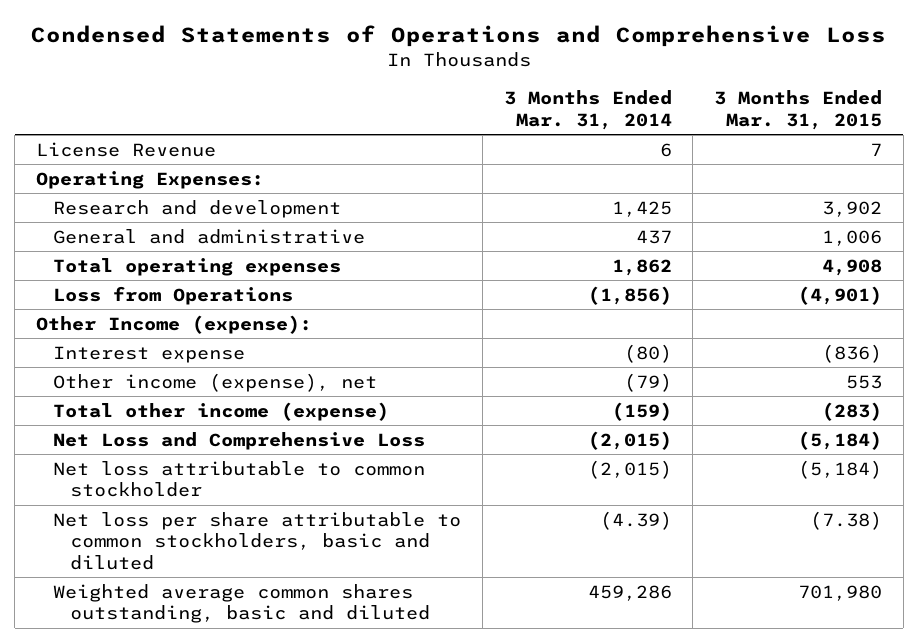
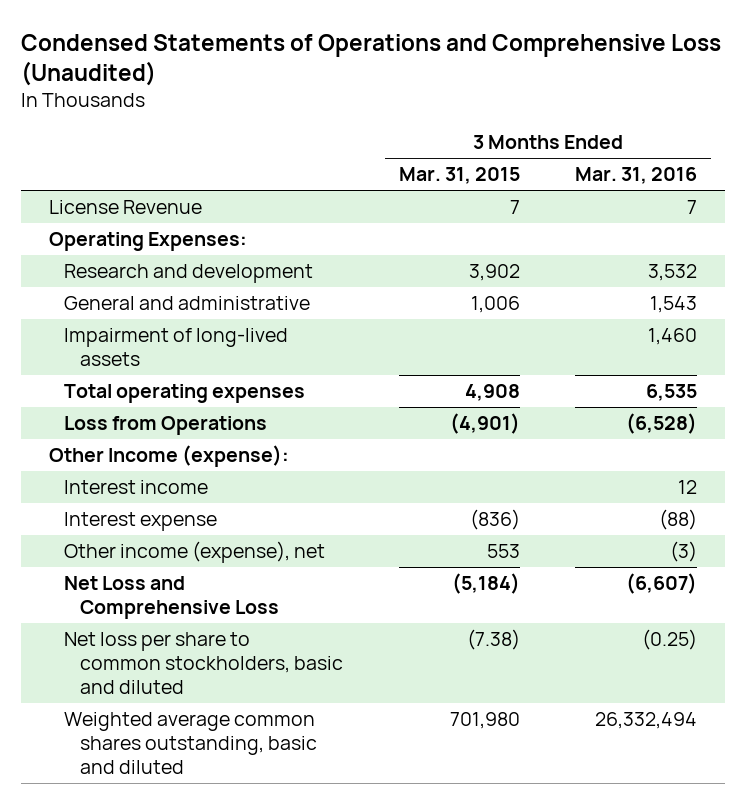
[31,25,887,48] Condensed Statements of Operations and Comprehensive Loss -> [20,33,721,86] Condensed Statements of Operations and Comprehensive Loss (Unaudited)
[503,90,672,131] 3 Months Ended Mar. 31, 2014 -> none
none -> [575,167,698,185] Mar. 31, 2016
none -> [64,328,289,366] Impairment of long-lived assets
none -> [64,480,209,495] Interest income
[53,401,390,421] Total other income (expense) -> none
[53,460,426,498] Net loss attributable to common stockholder -> none
[53,511,462,571] Net loss per share attributable to common stockholders, basic and diluted -> [64,632,343,694] Net loss per share to common stockholders, basic and diluted

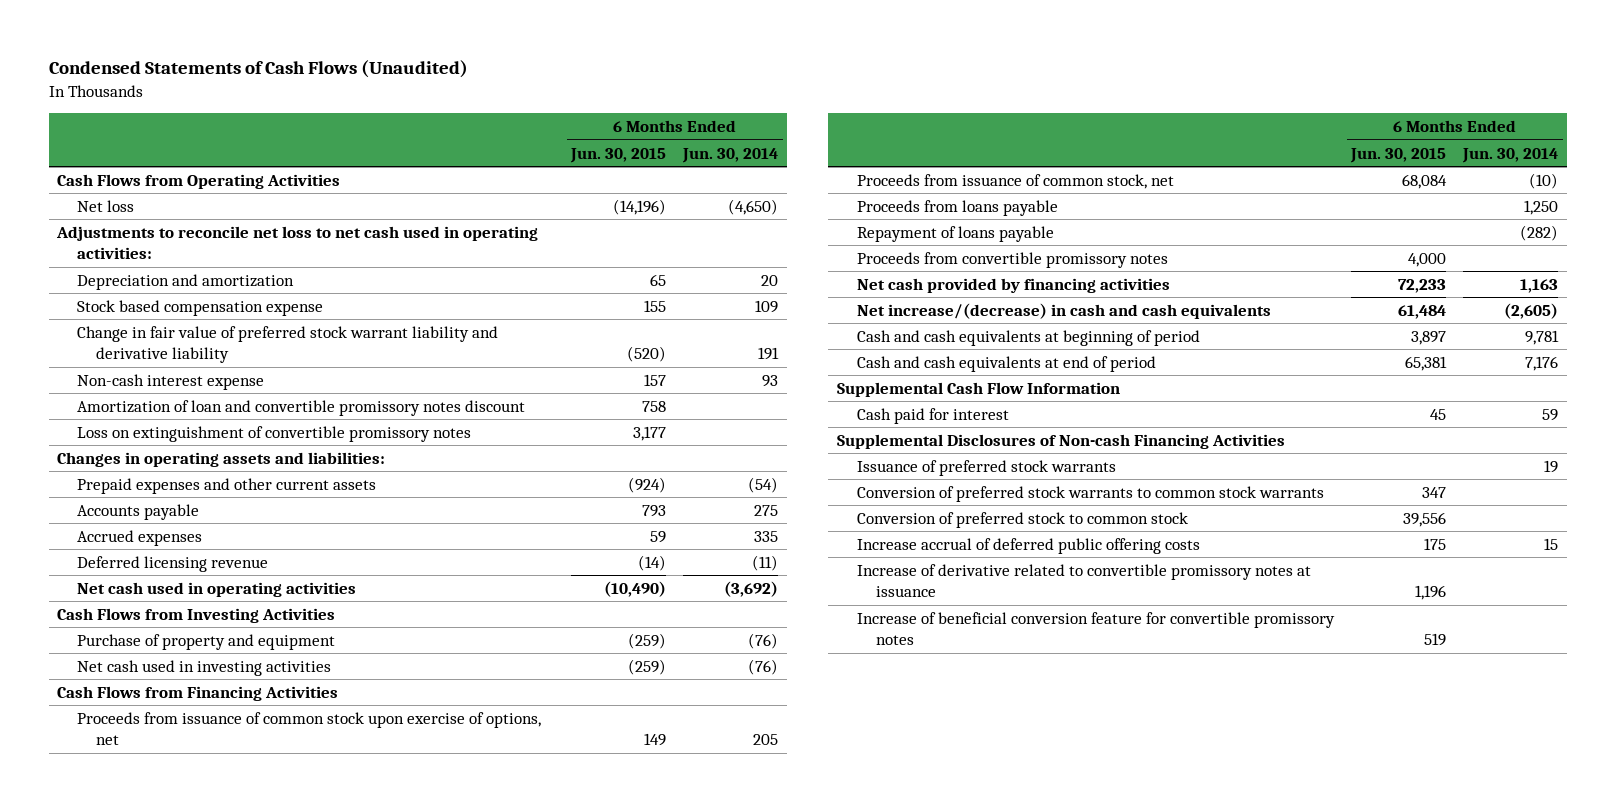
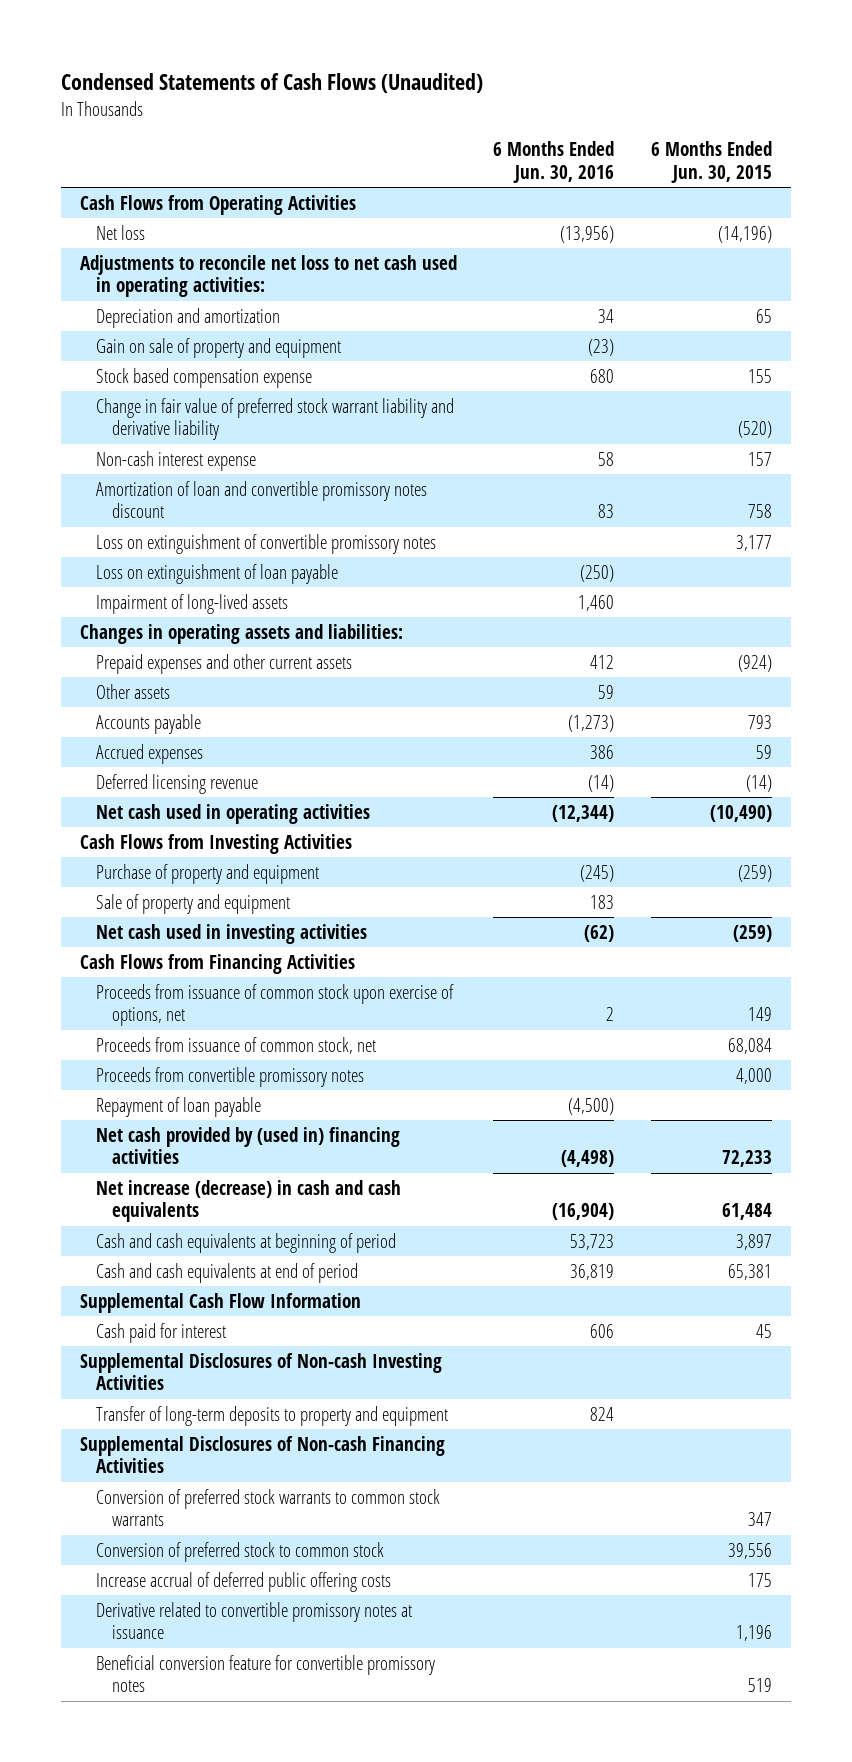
[682,147,779,163] Jun. 30, 2014 -> none
none -> [493,141,615,183] 6 Months Ended Jun. 30, 2016
none -> [95,337,341,358] Gain on sale of property and equipment
none -> [95,563,338,584] Loss on extinguishment of loan payable
none -> [95,593,288,614] Impairment of long-lived assets
none -> [95,683,170,699] Other assets
none -> [95,893,290,914] Sale of property and equipment
[856,199,1058,216] Proceeds from loans payable -> none
[856,225,1054,242] Repayment of loans payable -> none
none -> [95,1096,261,1117] Repayment of loan payable
[856,277,1170,293] Net cash provided by financing activities -> [95,1126,400,1165] Net cash provided by (used in) financing activities
[856,302,1271,319] Net increase/(decrease) in cash and cash equivalents -> [95,1179,401,1223] Net increase (decrease) in cash and cash equivalents
none -> [79,1352,442,1391] Supplemental Disclosures of Non-cash Investing Activities
none -> [95,1405,448,1426] Transfer of long-term deposits to property and equipment
[856,459,1116,476] Issuance of preferred stock warrants -> none
[856,563,1311,598] Increase of derivative related to convertible promissory notes at issuance -> [95,1601,412,1640] Derivative related to convertible promissory notes at issuance
[856,611,1335,646] Increase of beneficial conversion feature for convertible promissory notes -> [95,1654,435,1693] Beneficial conversion feature for convertible promissory notes

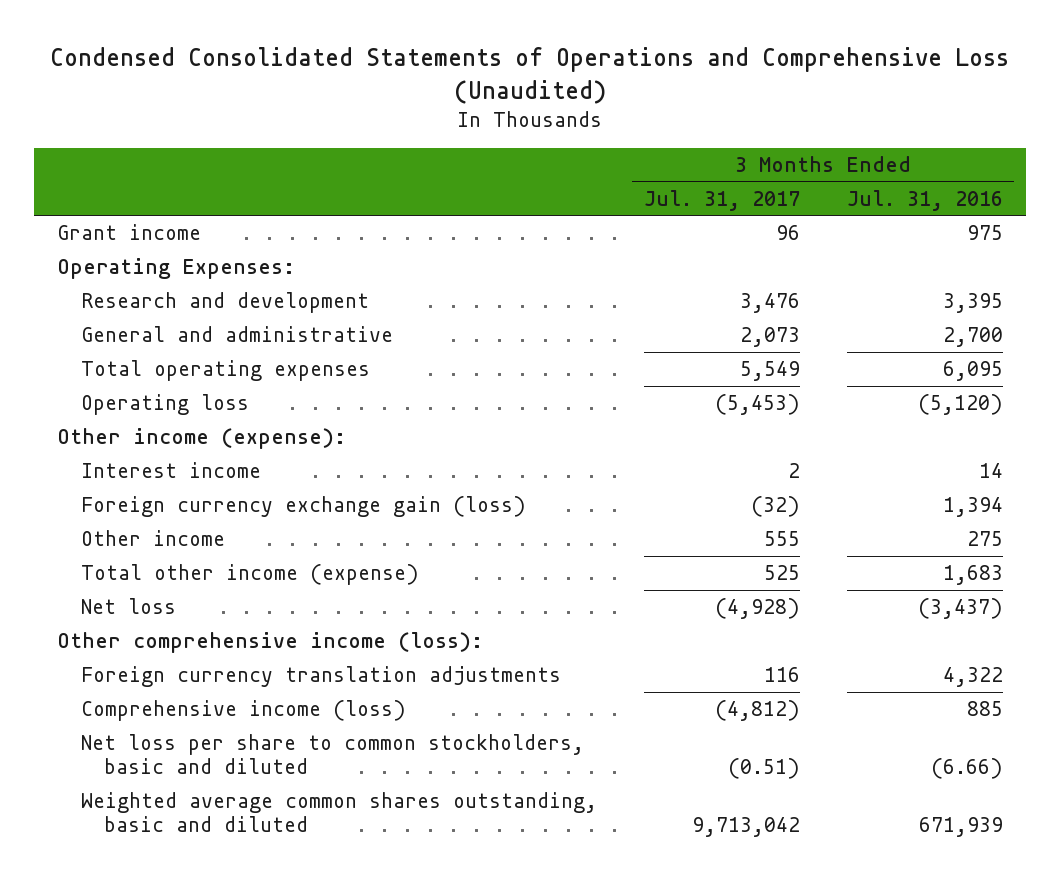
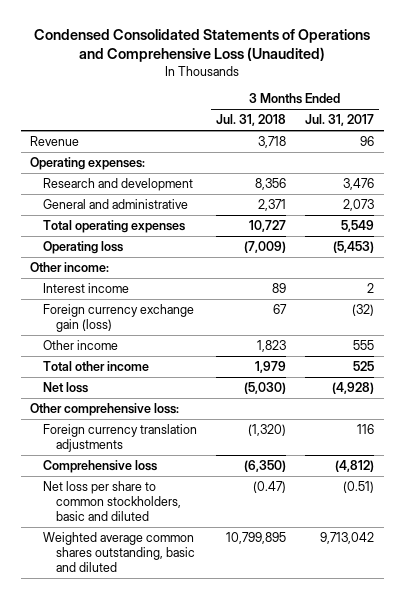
[846,189,1003,211] Jul. 31, 2016 -> none
none -> [216,114,287,127] Jul. 31, 2018
[57,224,202,241] Grant income -> none
none -> [30,136,80,147] Revenue
[57,258,296,280] Operating Expenses: -> [30,157,146,171] Operating expenses:
[57,428,347,450] Other income (expense): -> [30,262,110,273] Other income:
[80,564,419,586] Total other income (expense) -> [43,361,150,372] Total other income
[57,632,484,654] Other comprehensive income (loss): -> [30,403,180,417] Other comprehensive loss:
[80,700,406,722] Comprehensive income (loss) -> [43,460,158,474] Comprehensive loss

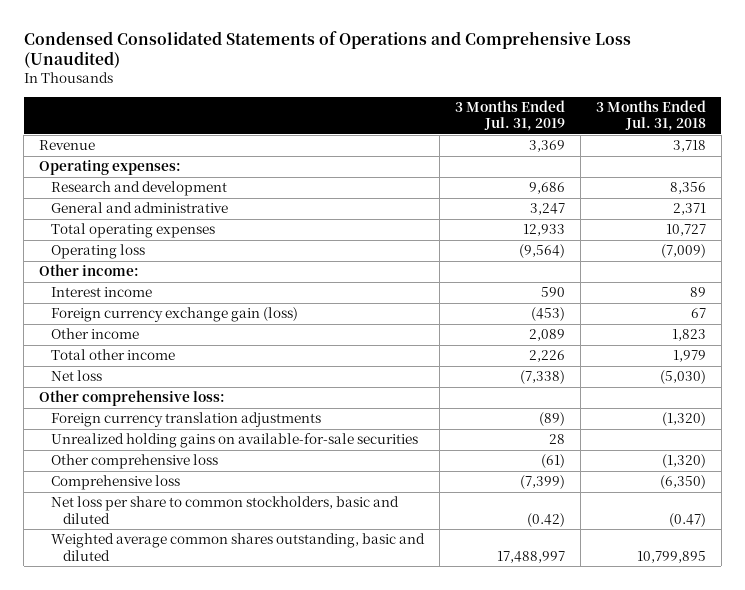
[305,114,375,127] Jul. 31, 2017 -> none
none -> [454,100,565,132] 3 Months Ended Jul. 31, 2019
none -> [51,433,419,449] Unrealized holding gains on available-for-sale securities
none -> [51,454,219,470] Other comprehensive loss

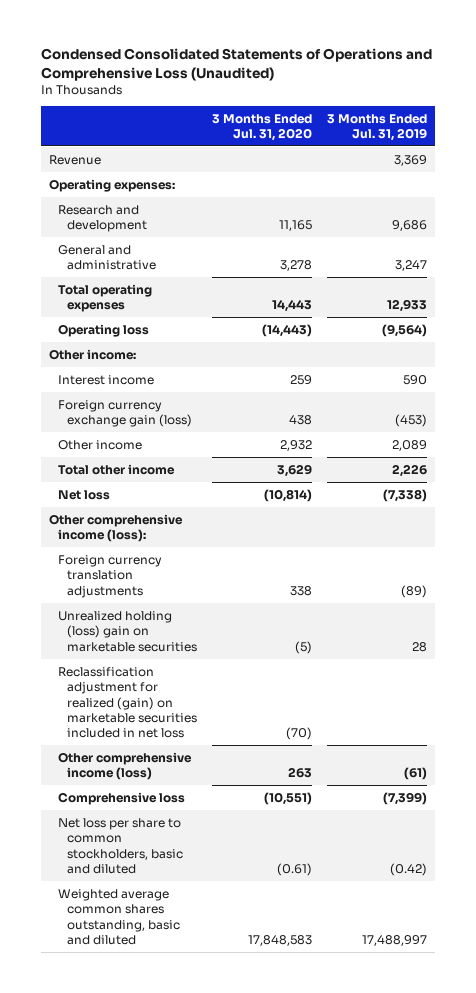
[595,100,706,132] 3 Months Ended Jul. 31, 2018 -> none
none -> [212,113,313,142] 3 Months Ended Jul. 31, 2020
[39,390,226,407] Other comprehensive loss: -> [48,513,183,543] Other comprehensive income (loss):
[51,433,419,449] Unrealized holding gains on available-for-sale securities -> [57,610,197,652] Unrealized holding (loss) gain on marketable securities
none -> [57,666,197,739] Reclassification adjustment for realized (gain) on marketable securities included in net loss
[51,454,219,470] Other comprehensive loss -> [57,751,192,781] Other comprehensive income (loss)

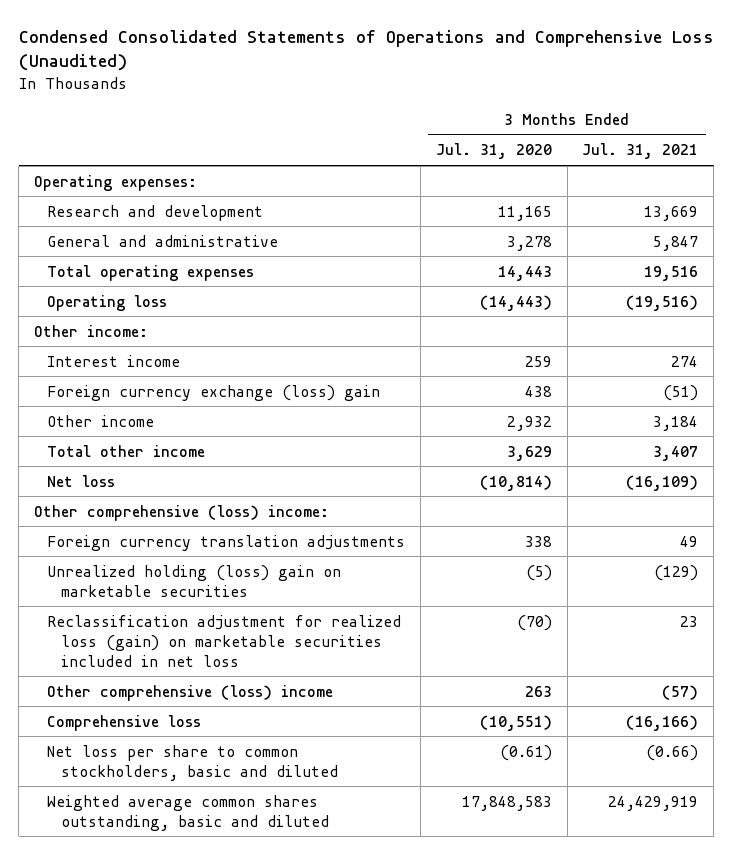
[327,113,428,142] 3 Months Ended Jul. 31, 2019 -> none
none -> [582,143,699,160] Jul. 31, 2021
[48,154,101,165] Revenue -> none
[57,399,192,428] Foreign currency exchange gain (loss) -> [47,384,381,401] Foreign currency exchange (loss) gain
[48,513,183,543] Other comprehensive income (loss): -> [33,504,329,521] Other comprehensive (loss) income:
[57,666,197,739] Reclassification adjustment for realized (gain) on marketable securities included in net loss -> [47,614,402,667] Reclassification adjustment for realized loss (gain) on marketable securities included in net loss
[57,751,192,781] Other comprehensive income (loss) -> [47,684,334,701] Other comprehensive (loss) income

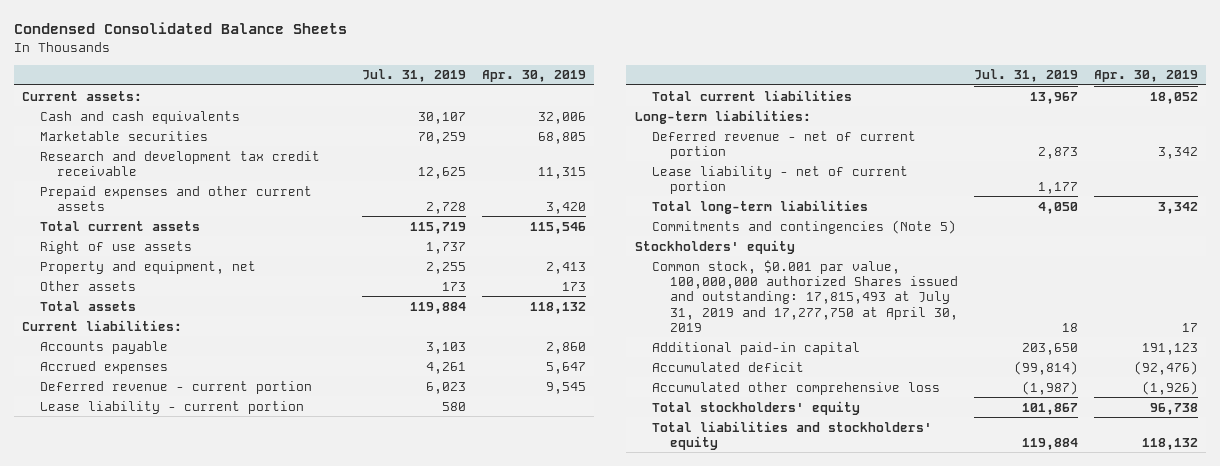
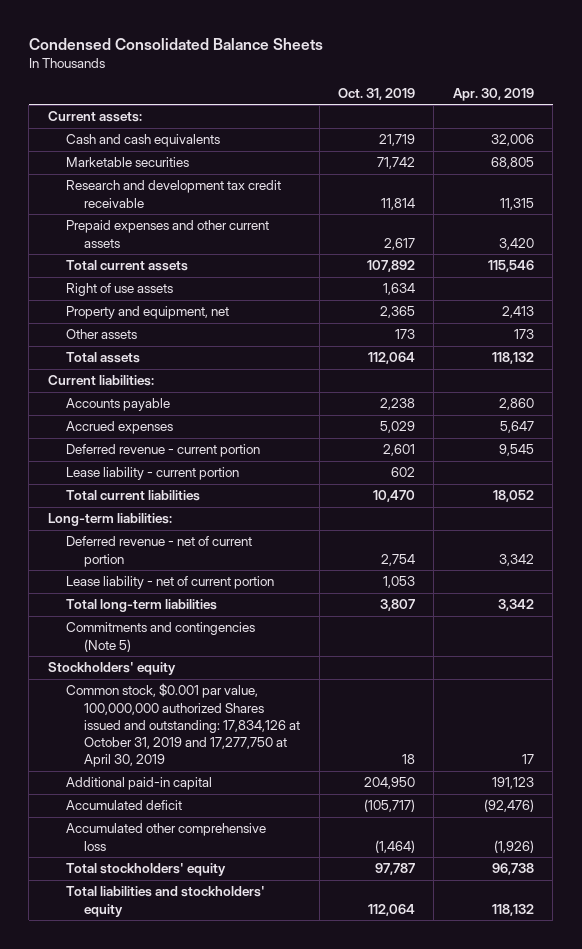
[361,69,466,83] Jul. 31, 2019 -> none
none -> [337,87,415,100] Oct. 31, 2019
[652,259,959,332] Common stock, $0.001 par value, 100,000,000 authorized Shares issued and outstanding: 17,815,493 at July 31, 2019 and 17,277,750 at April 30, 2019 -> [65,683,301,768] Common stock, $0.001 par value, 100,000,000 authorized Shares issued and outstanding: 17,834,126 at October 31, 2019 and 17,277,750 at April 30, 2019

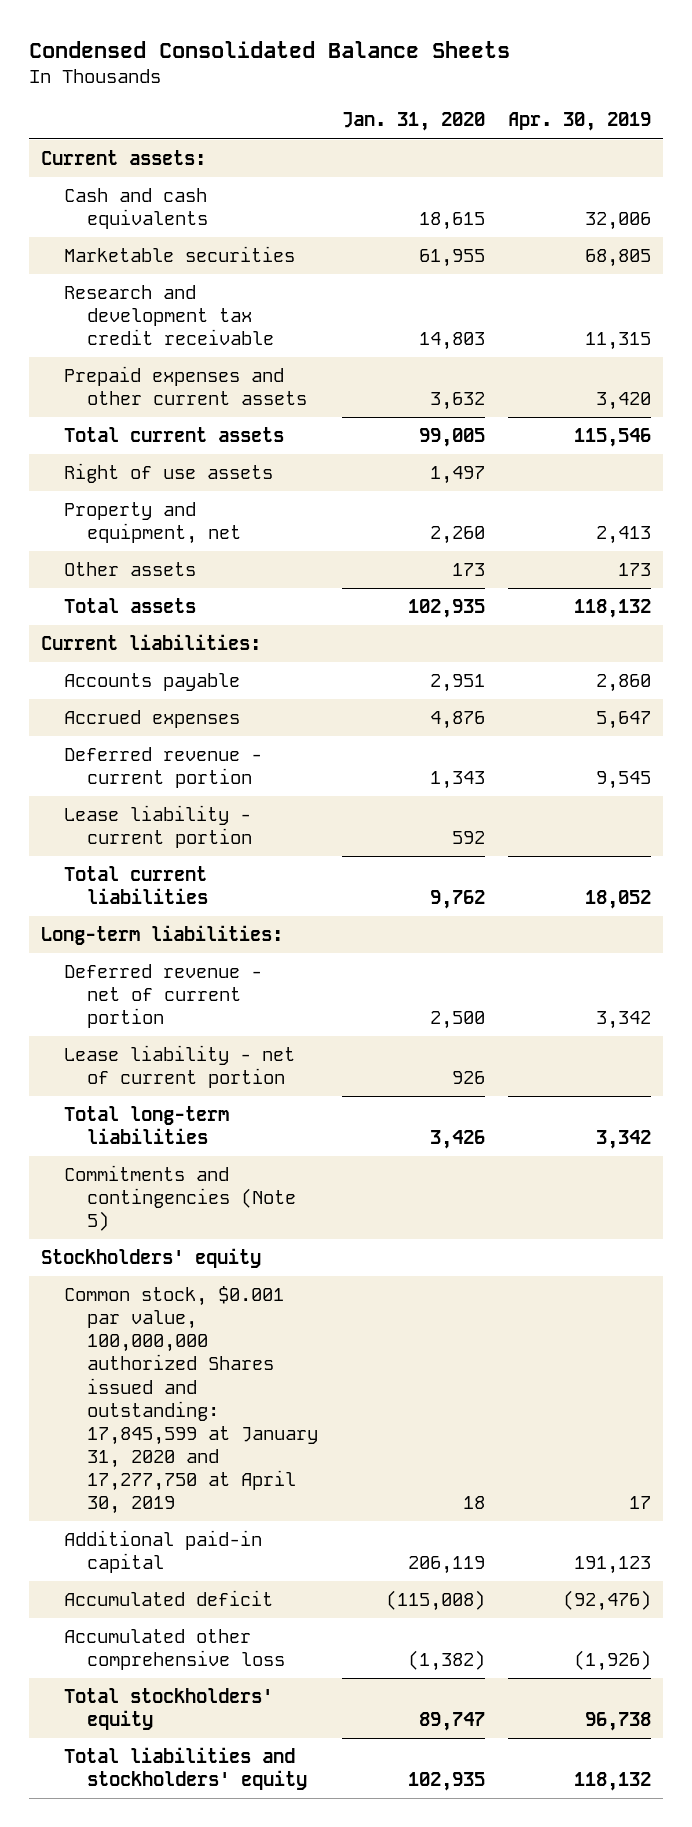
[337,87,415,100] Oct. 31, 2019 -> none
none -> [341,112,485,132] Jan. 31, 2020
[65,683,301,768] Common stock, $0.001 par value, 100,000,000 authorized Shares issued and outstanding: 17,834,126 at October 31, 2019 and 17,277,750 at April 30, 2019 -> [63,1286,318,1515] Common stock, $0.001 par value, 100,000,000 authorized Shares issued and outstanding: 17,845,599 at January 31, 2020 and 17,277,750 at April 30, 2019

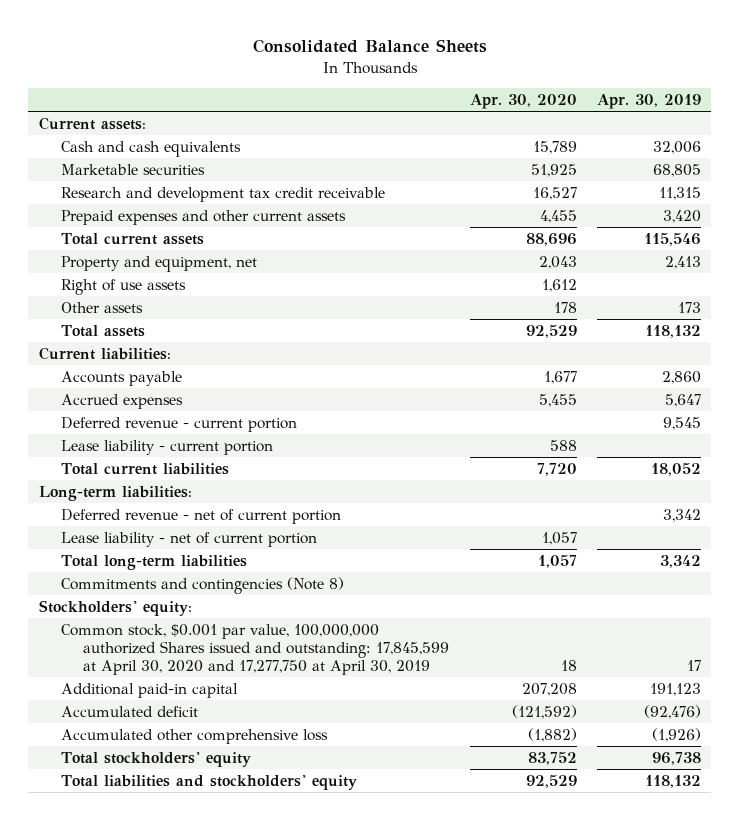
[28,40,510,58] Condensed Consolidated Balance Sheets -> [252,39,487,54] Consolidated Balance Sheets
[341,112,485,132] Jan. 31, 2020 -> none
none -> [469,94,577,110] Apr. 30, 2020
[63,463,273,484] Right of use assets -> [60,278,186,295] Right of use assets
[63,1165,296,1232] Commitments and contingencies (Note 5) -> [60,576,344,594] Commitments and contingencies (Note 8)
[40,1248,261,1269] Stockholders' equity -> [38,599,192,616] Stockholders' equity:
[63,1286,318,1515] Common stock, $0.001 par value, 100,000,000 authorized Shares issued and outstanding: 17,845,599 at January 31, 2020 and 17,277,750 at April 30, 2019 -> [60,623,450,676] Common stock, $0.001 par value, 100,000,000 authorized Shares issued and outstanding: 17,845,599 at April 30, 2020 and 17,277,750 at April 30, 2019

